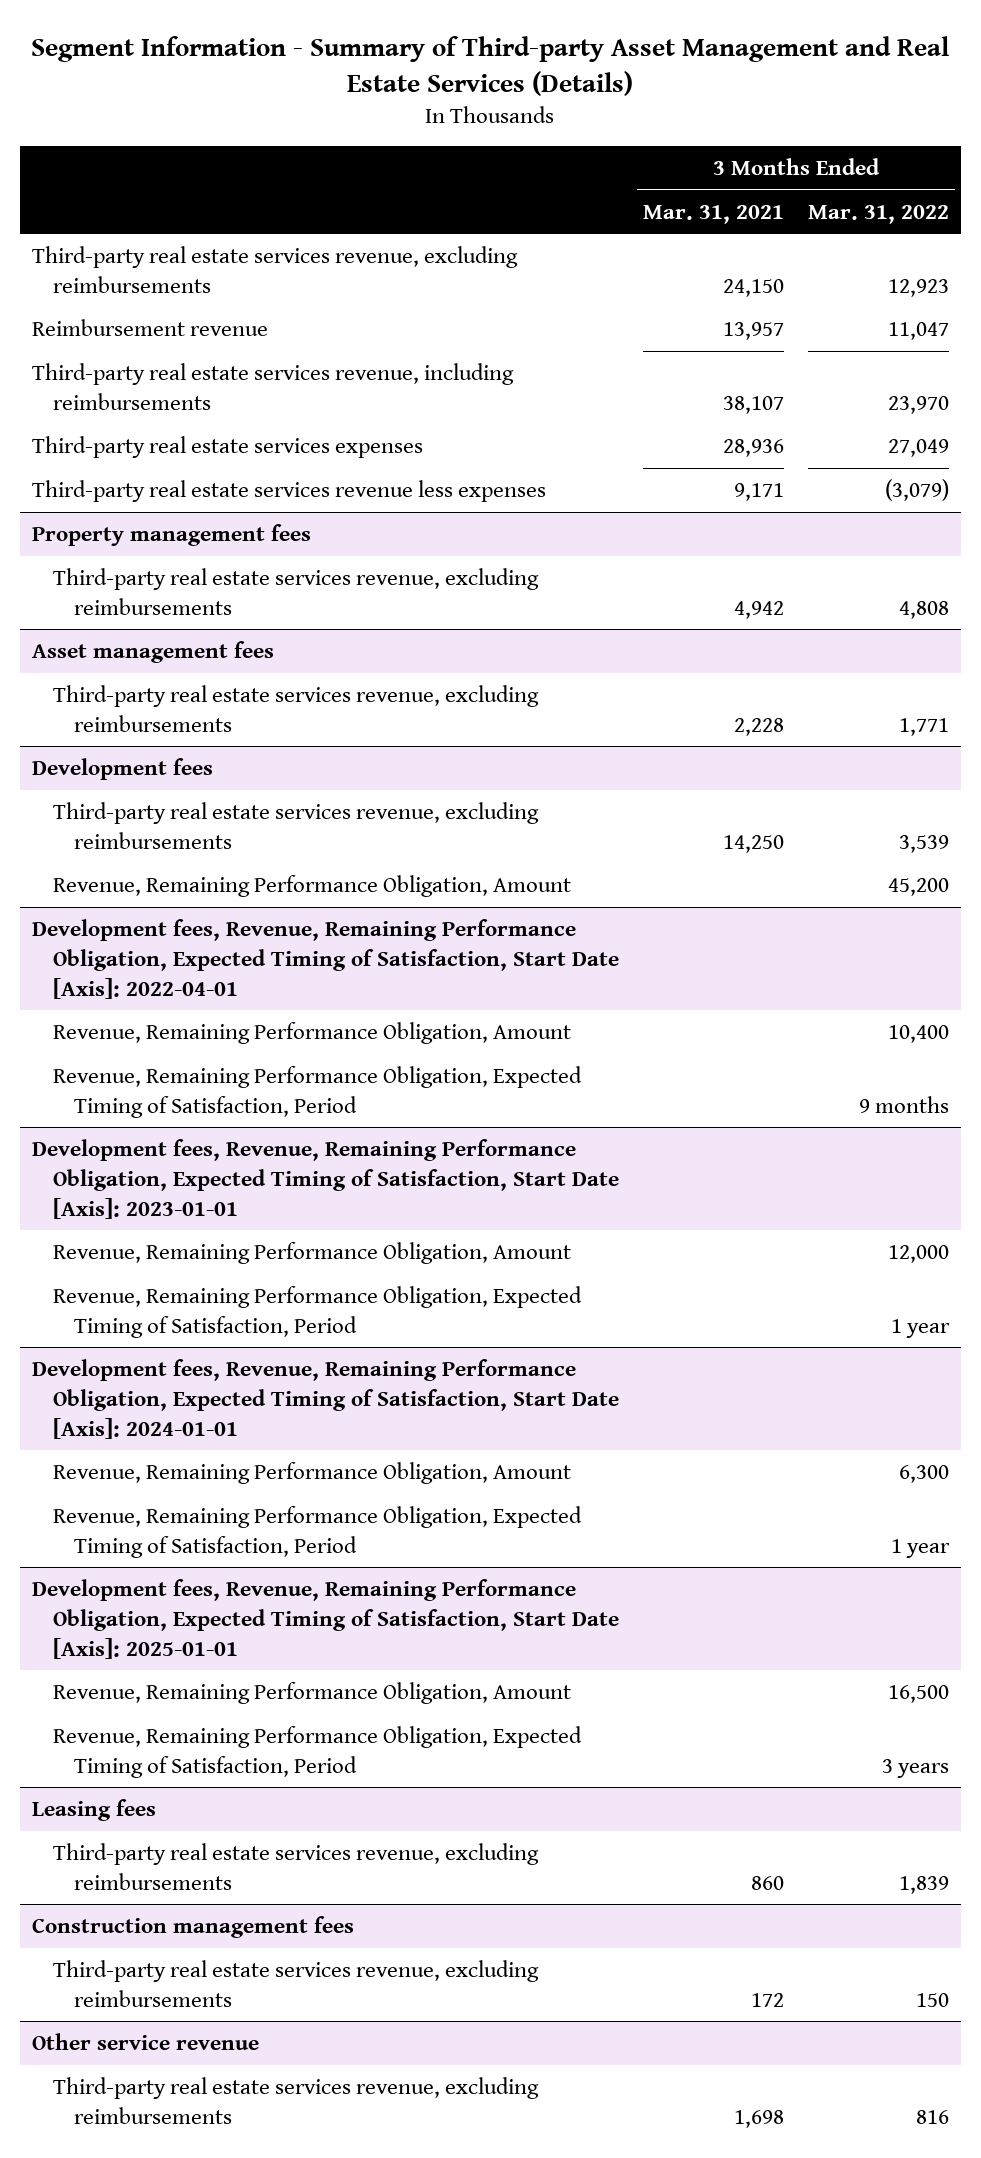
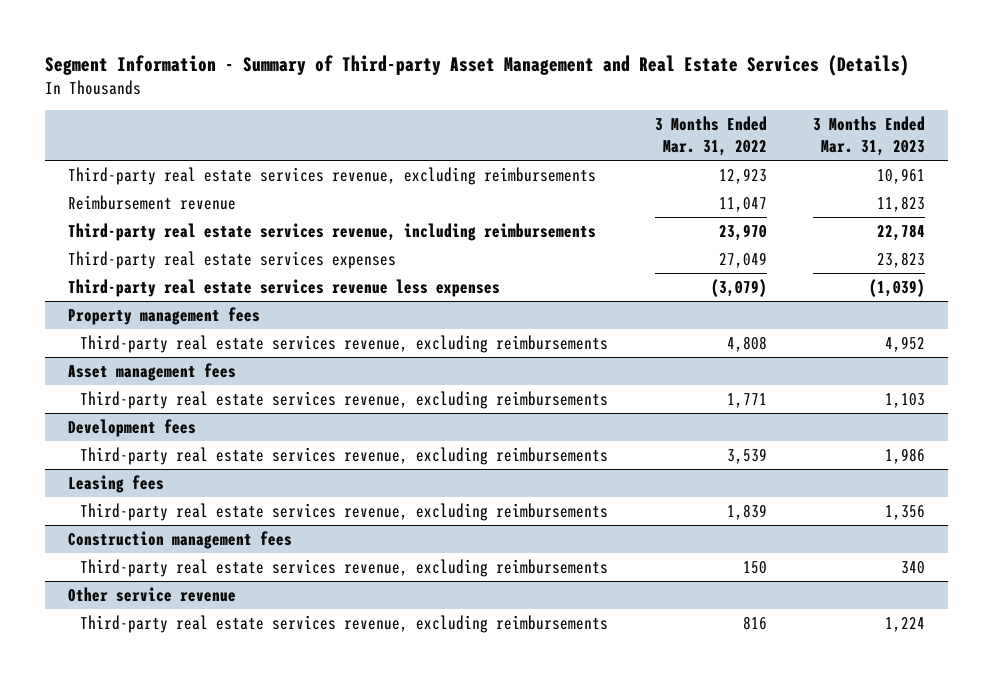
[643,204,785,224] Mar. 31, 2021 -> none
none -> [813,116,926,157] 3 Months Ended Mar. 31, 2023
[53,874,572,897] Revenue, Remaining Performance Obligation, Amount -> none
[32,918,620,999] Development fees, Revenue, Remaining Performance Obligation, Expected Timing of Satisfaction, Start Date [Axis]: 2022-04-01 -> none
[53,1021,572,1044] Revenue, Remaining Performance Obligation, Amount -> none
[53,1065,583,1118] Revenue, Remaining Performance Obligation, Expected Timing of Satisfaction, Period -> none
[32,1138,620,1219] Development fees, Revenue, Remaining Performance Obligation, Expected Timing of Satisfaction, Start Date [Axis]: 2023-01-01 -> none
[53,1241,572,1264] Revenue, Remaining Performance Obligation, Amount -> none
[53,1285,583,1338] Revenue, Remaining Performance Obligation, Expected Timing of Satisfaction, Period -> none
[32,1358,620,1439] Development fees, Revenue, Remaining Performance Obligation, Expected Timing of Satisfaction, Start Date [Axis]: 2024-01-01 -> none
[53,1461,572,1484] Revenue, Remaining Performance Obligation, Amount -> none
[53,1505,583,1558] Revenue, Remaining Performance Obligation, Expected Timing of Satisfaction, Period -> none
[32,1578,620,1659] Development fees, Revenue, Remaining Performance Obligation, Expected Timing of Satisfaction, Start Date [Axis]: 2025-01-01 -> none
[53,1681,572,1704] Revenue, Remaining Performance Obligation, Amount -> none
[53,1725,583,1778] Revenue, Remaining Performance Obligation, Expected Timing of Satisfaction, Period -> none

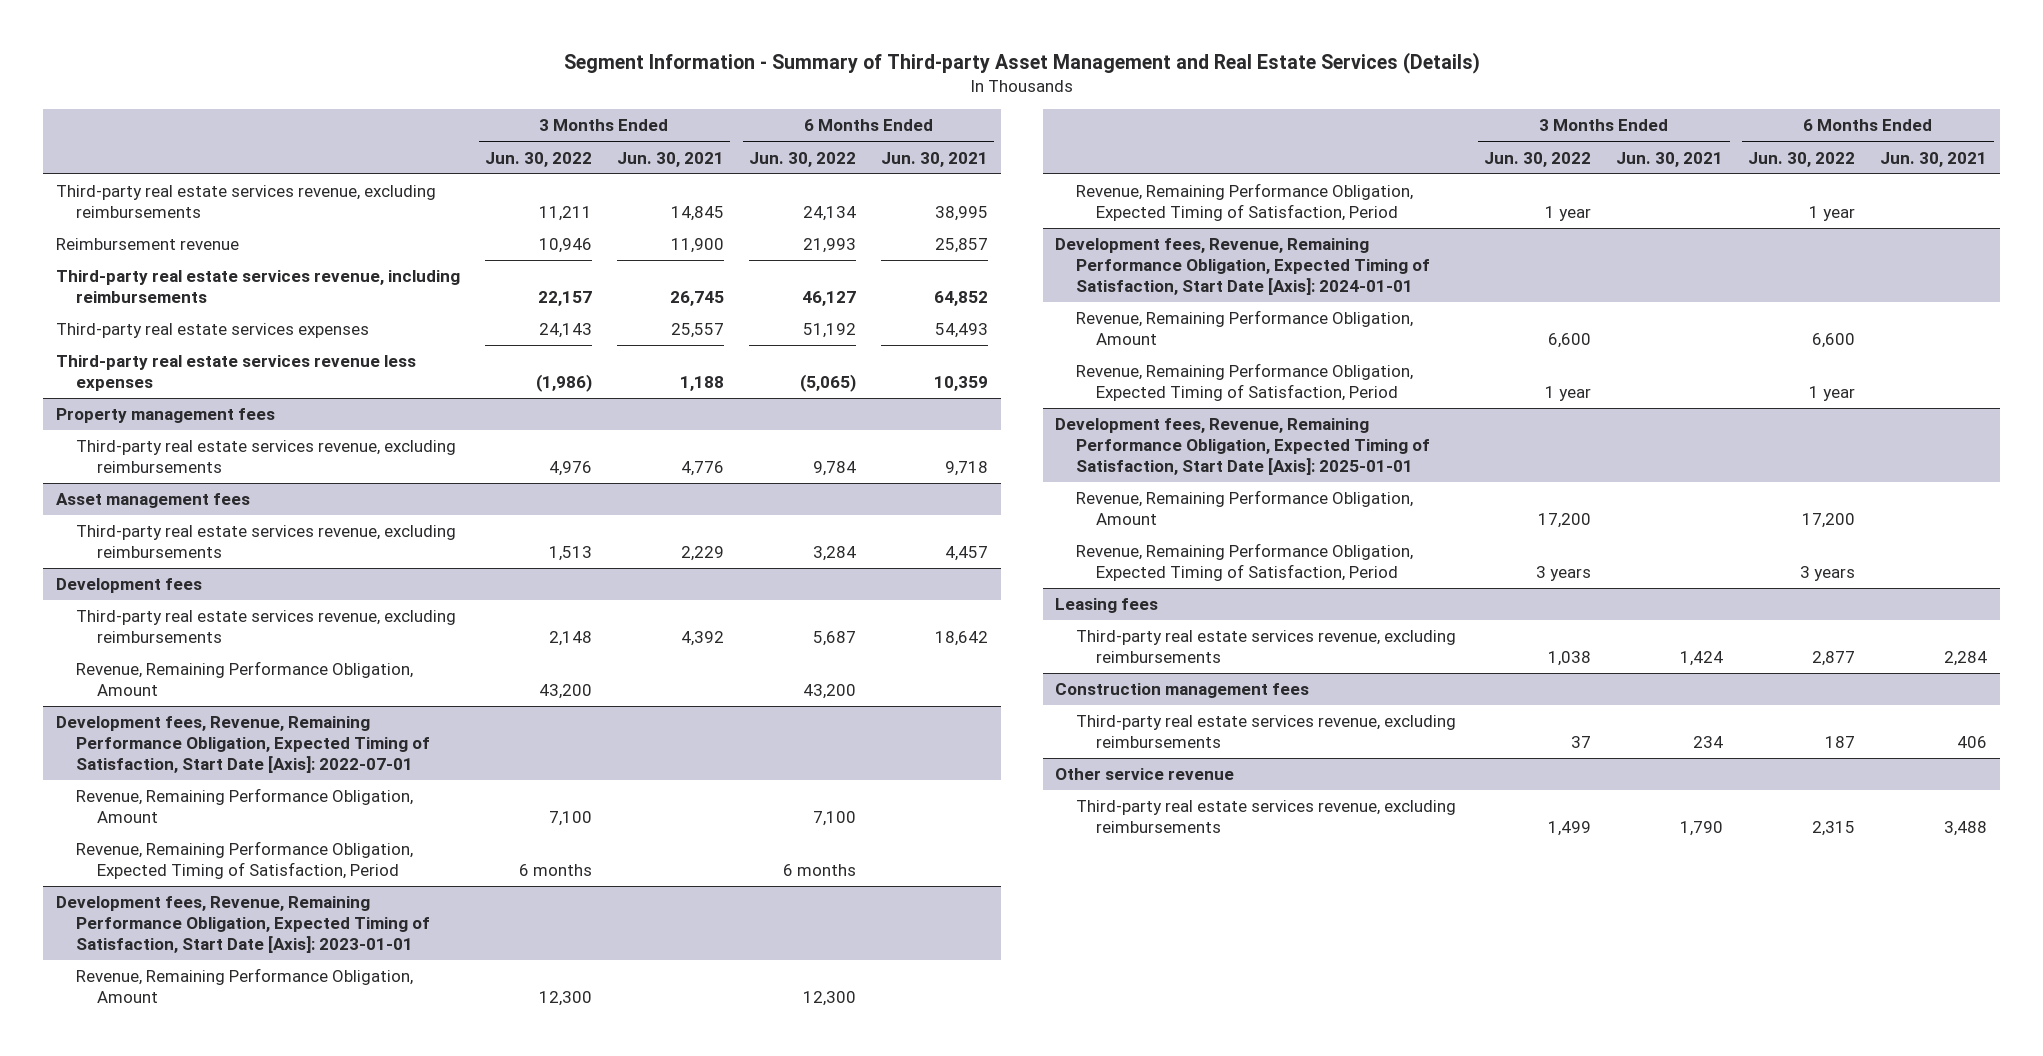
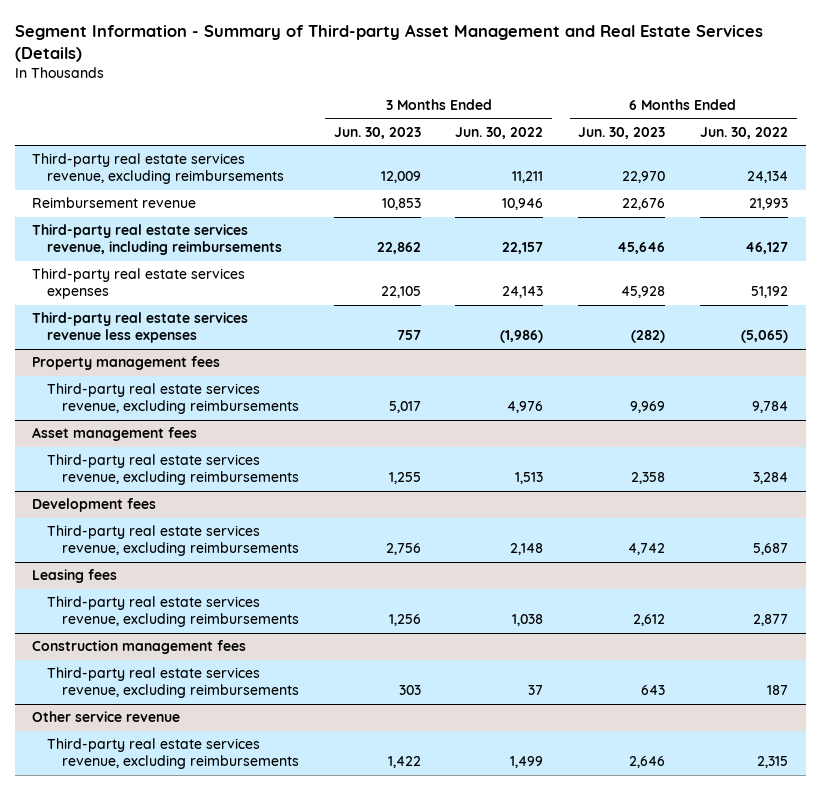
[616,151,724,167] Jun. 30, 2021 -> none
[881,151,989,167] Jun. 30, 2021 -> none
none -> [333,126,421,139] Jun. 30, 2023
none -> [578,126,666,139] Jun. 30, 2023
[76,661,414,697] Revenue, Remaining Performance Obligation, Amount -> none
[55,716,431,774] Development fees, Revenue, Remaining Performance Obligation, Expected Timing of Satisfaction, Start Date [Axis]: 2022-07-01 -> none
[76,788,414,824] Revenue, Remaining Performance Obligation, Amount -> none
[76,841,414,880] Revenue, Remaining Performance Obligation, Expected Timing of Satisfaction, Period -> none
[55,896,431,954] Development fees, Revenue, Remaining Performance Obligation, Expected Timing of Satisfaction, Start Date [Axis]: 2023-01-01 -> none
[76,968,414,1004] Revenue, Remaining Performance Obligation, Amount -> none
[1075,183,1413,222] Revenue, Remaining Performance Obligation, Expected Timing of Satisfaction, Period -> none
[1055,238,1430,296] Development fees, Revenue, Remaining Performance Obligation, Expected Timing of Satisfaction, Start Date [Axis]: 2024-01-01 -> none
[1075,310,1413,346] Revenue, Remaining Performance Obligation, Amount -> none
[1075,363,1413,402] Revenue, Remaining Performance Obligation, Expected Timing of Satisfaction, Period -> none
[1055,418,1430,476] Development fees, Revenue, Remaining Performance Obligation, Expected Timing of Satisfaction, Start Date [Axis]: 2025-01-01 -> none
[1075,490,1413,526] Revenue, Remaining Performance Obligation, Amount -> none
[1075,543,1413,582] Revenue, Remaining Performance Obligation, Expected Timing of Satisfaction, Period -> none

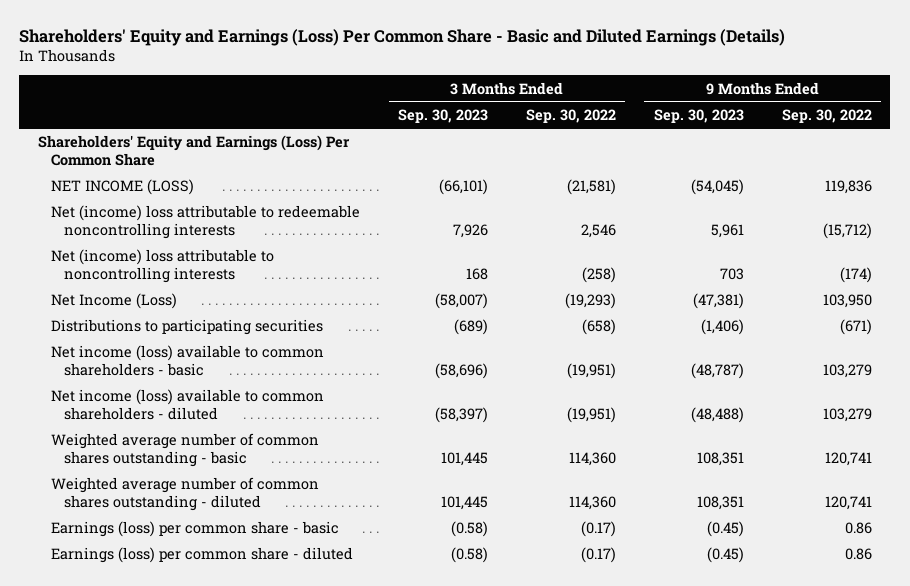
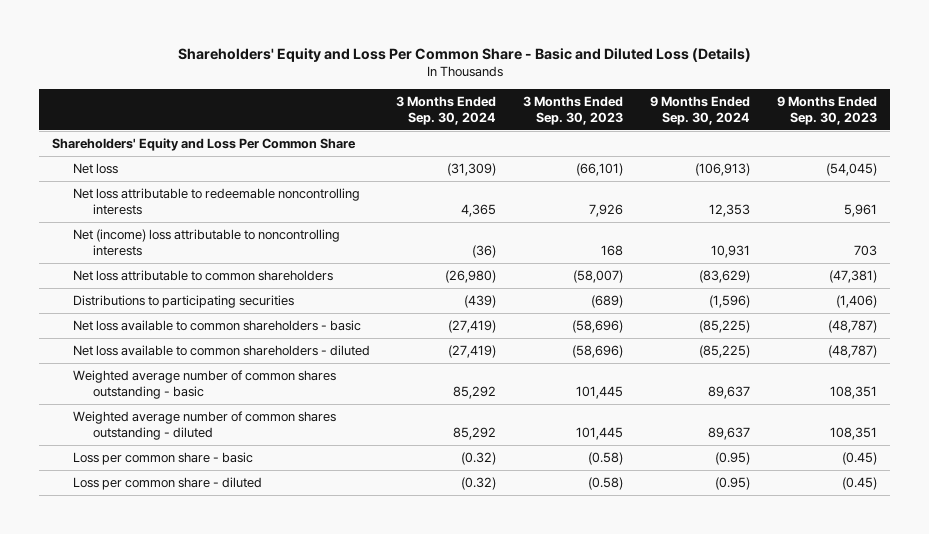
[19,28,786,46] Shareholders' Equity and Earnings (Loss) Per Common Share - Basic and Diluted Earnings (Details) -> [177,47,751,62] Shareholders' Equity and Loss Per Common Share - Basic and Diluted Loss (Details)
[525,109,616,124] Sep. 30, 2022 -> none
[781,109,872,124] Sep. 30, 2022 -> none
none -> [396,96,497,125] 3 Months Ended Sep. 30, 2024
none -> [649,96,750,125] 9 Months Ended Sep. 30, 2024
[38,135,351,167] Shareholders' Equity and Earnings (Loss) Per Common Share -> [52,138,357,152] Shareholders' Equity and Loss Per Common Share
[51,179,195,196] NET INCOME (LOSS) -> [72,163,118,175] Net loss
[51,205,361,240] Net (income) loss attributable to redeemable noncontrolling interests -> [72,188,360,215] Net loss attributable to redeemable noncontrolling interests
[51,293,178,310] Net Income (Loss) -> [72,270,333,282] Net loss attributable to common shareholders
[51,345,325,377] Net income (loss) available to common shareholders - basic -> [72,320,361,332] Net loss available to common shareholders - basic
[51,389,325,421] Net income (loss) available to common shareholders - diluted -> [72,345,370,357] Net loss available to common shareholders - diluted
[435,407,489,424] (58,397) -> [572,345,624,359] (58,696)
[690,407,744,424] (48,488) -> [827,345,877,359] (48,787)
[51,521,340,538] Earnings (loss) per common share - basic -> [72,452,253,466] Loss per common share - basic
[51,547,354,564] Earnings (loss) per common share - diluted -> [72,477,262,491] Loss per common share - diluted

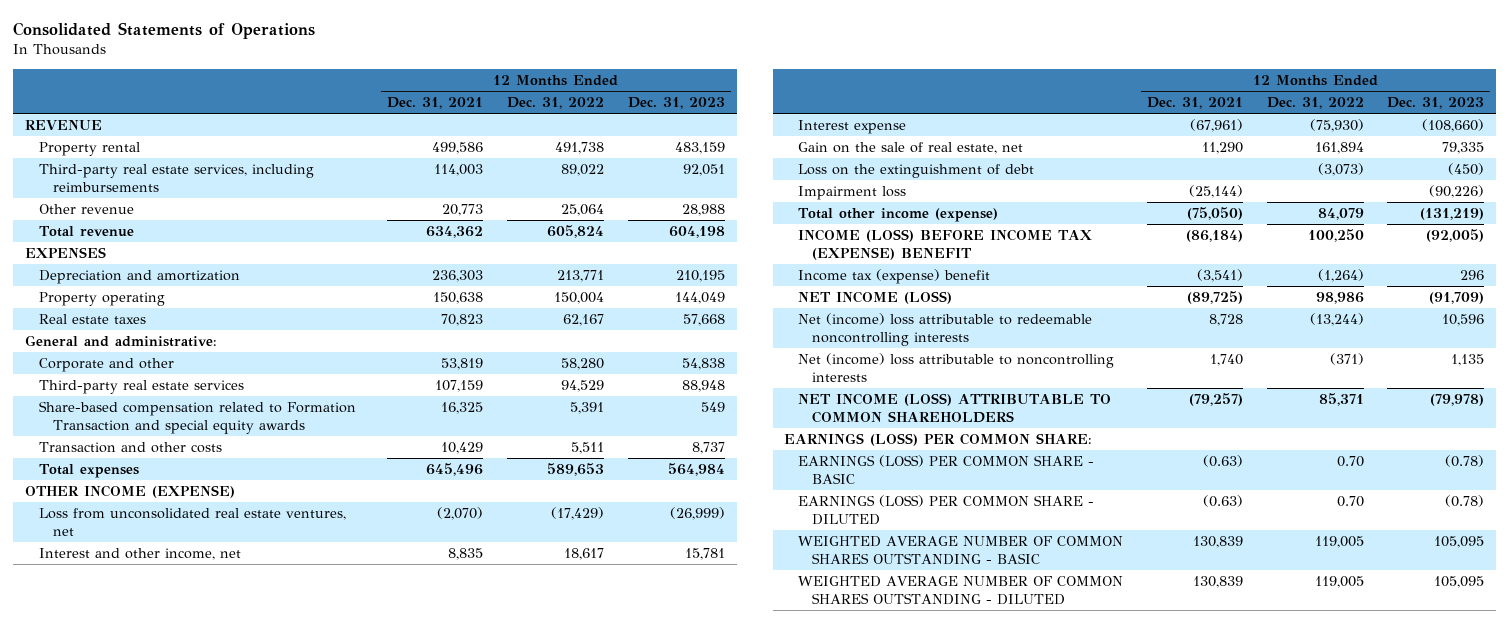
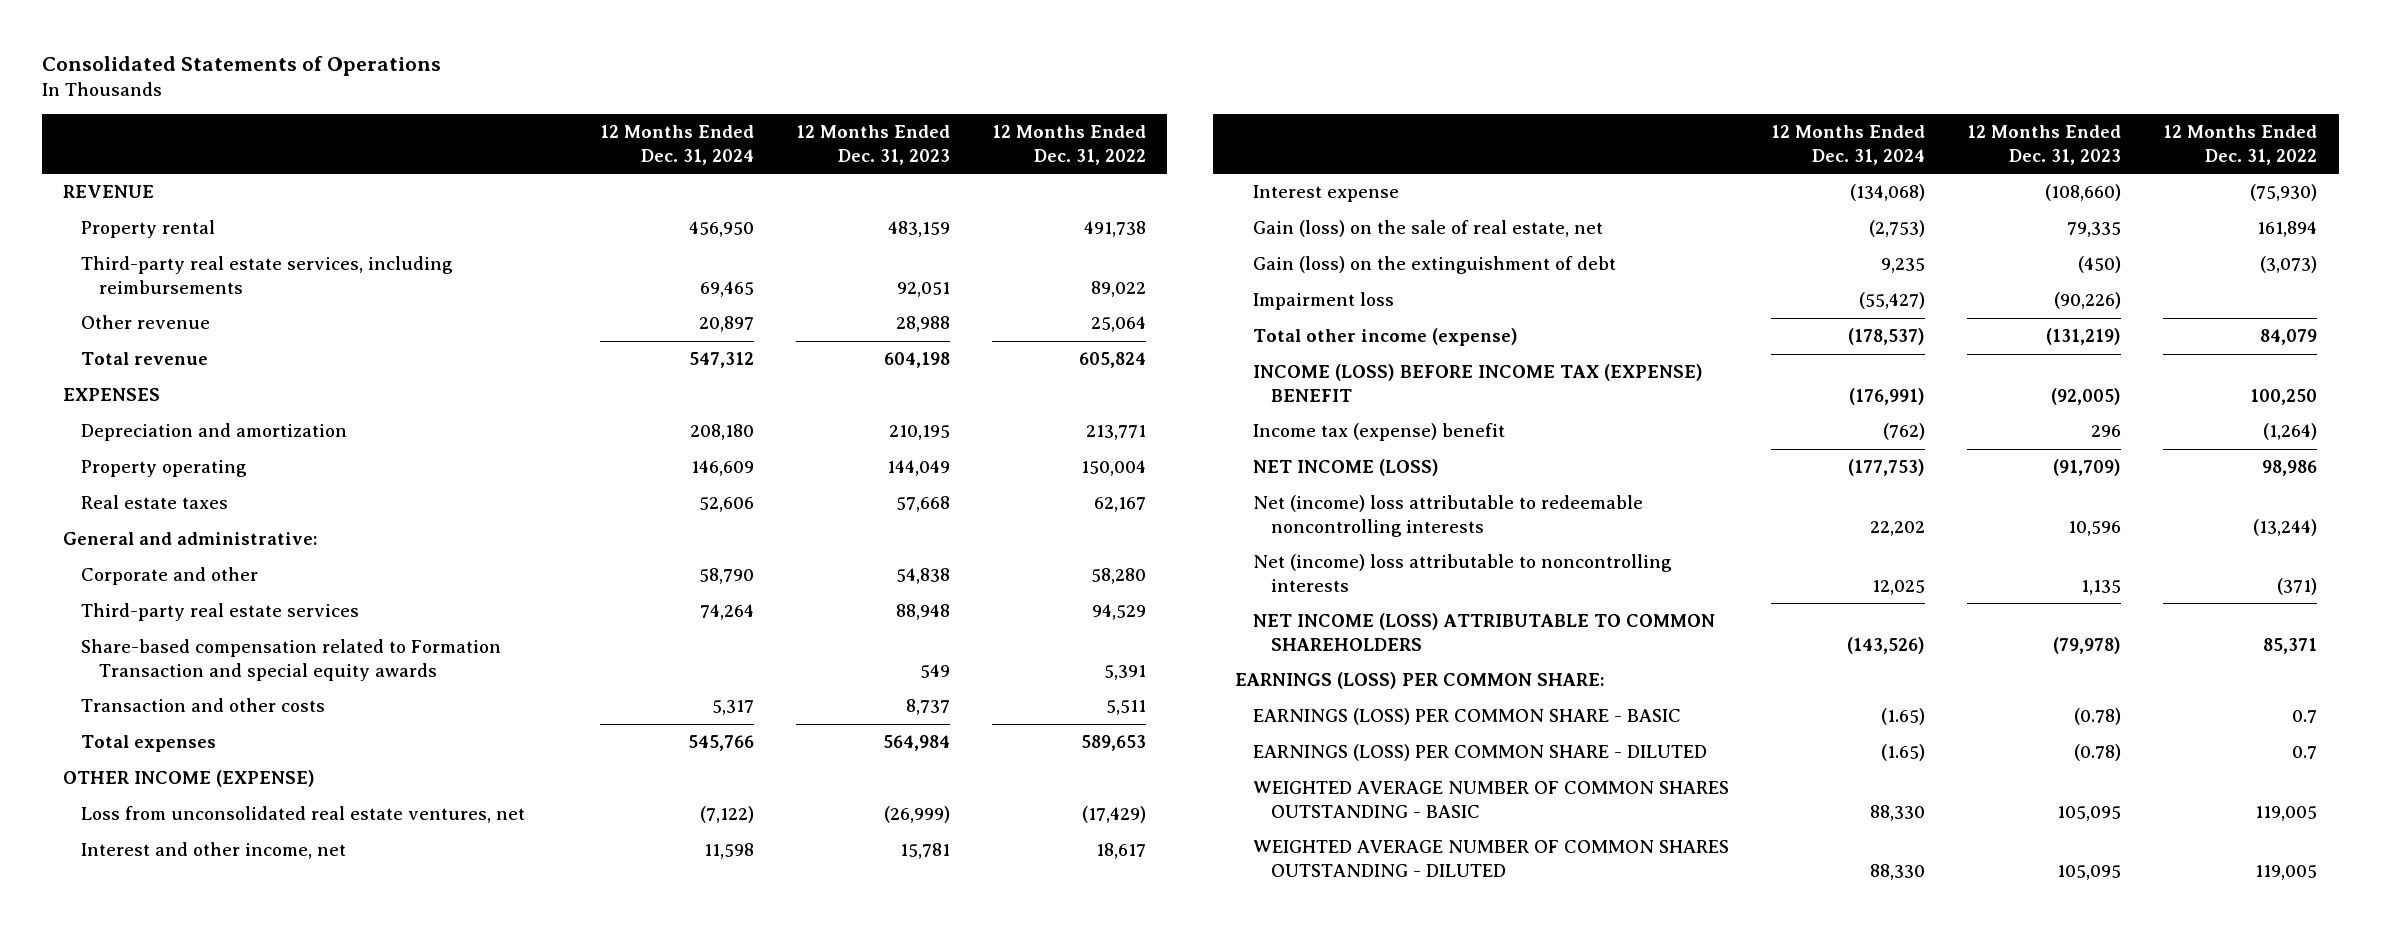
[387,97,484,110] Dec. 31, 2021 -> none
none -> [599,125,754,165] 12 Months Ended Dec. 31, 2024
[798,142,1024,155] Gain on the sale of real estate, net -> [1252,220,1603,238] Gain (loss) on the sale of real estate, net
[798,164,1035,179] Loss on the extinguishment of debt -> [1252,256,1616,275] Gain (loss) on the extinguishment of debt
[1336,456,1364,468] 0.70 -> [2292,710,2318,724] 0.7
[1336,496,1364,508] 0.70 -> [2292,746,2318,760] 0.7

